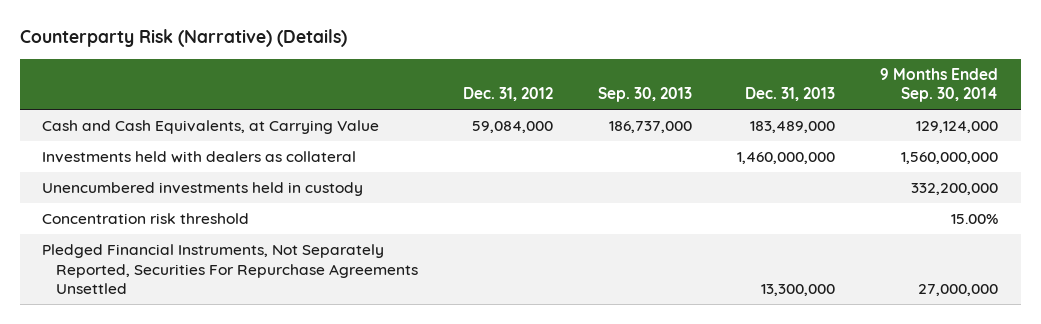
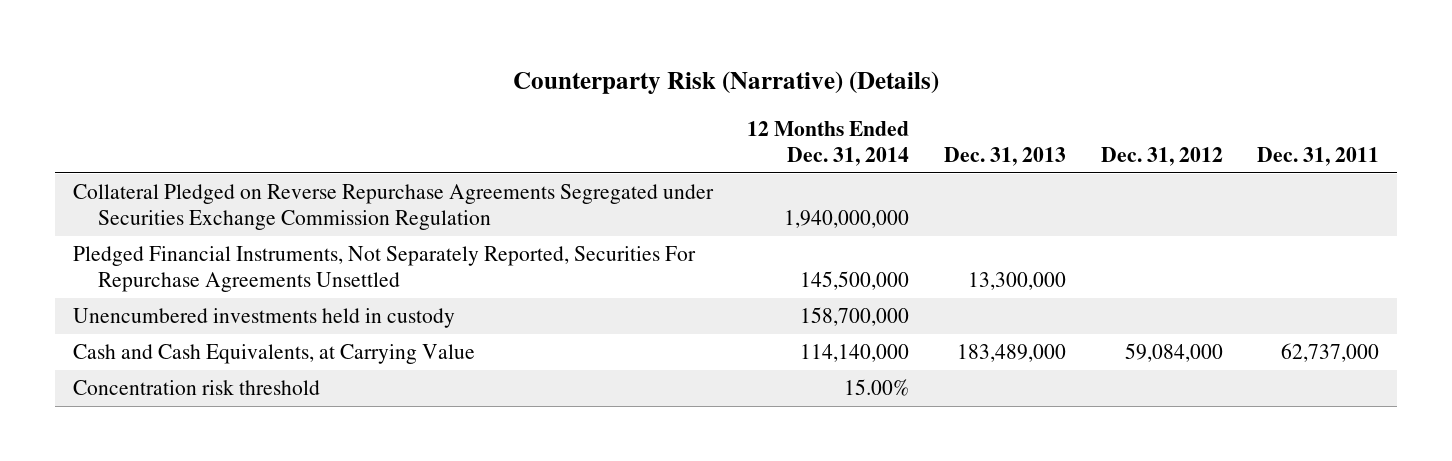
[598,87,693,103] Sep. 30, 2013 -> none
[880,67,999,103] 9 Months Ended Sep. 30, 2014 -> none
none -> [747,120,910,166] 12 Months Ended Dec. 31, 2014
none -> [1257,146,1380,166] Dec. 31, 2011
[42,151,357,164] Investments held with dealers as collateral -> none
none -> [72,184,714,231] Collateral Pledged on Reverse Repurchase Agreements Segregated under Securities Exchange Commission Regulation
[42,244,418,295] Pledged Financial Instruments, Not Separately Reported, Securities For Repurchase Agreements Unsettled -> [72,246,696,293] Pledged Financial Instruments, Not Separately Reported, Securities For Repurchase Agreements Unsettled
[42,120,380,135] Cash and Cash Equivalents, at Carrying Value -> [72,344,475,365] Cash and Cash Equivalents, at Carrying Value

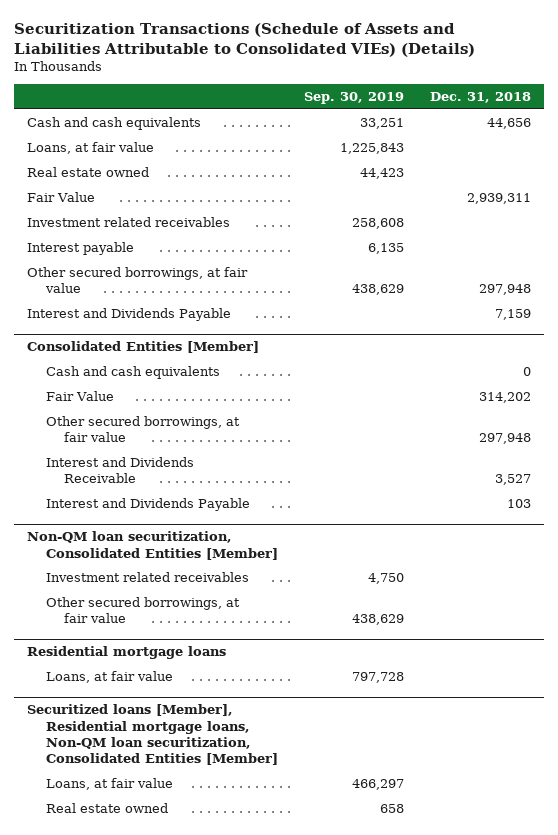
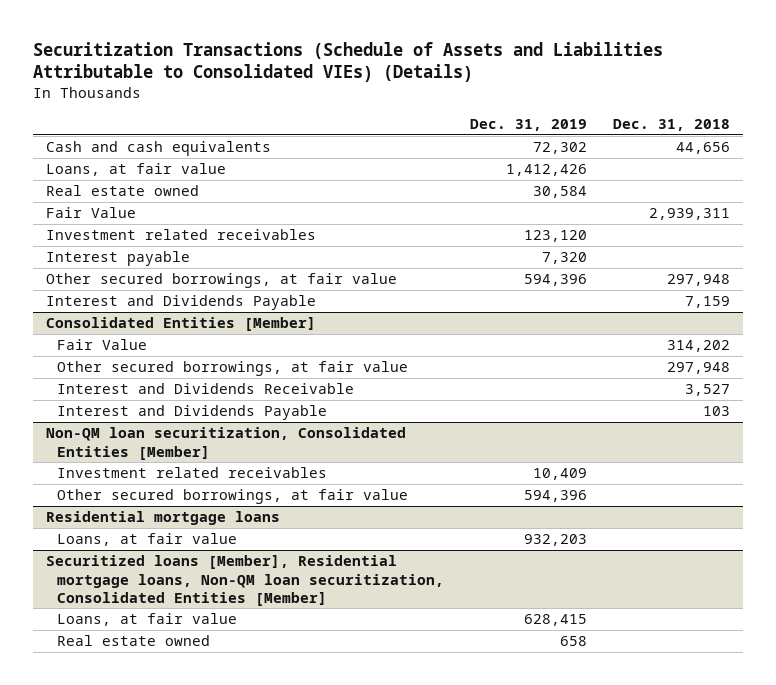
[303,91,404,104] Sep. 30, 2019 -> none
none -> [470,119,588,132] Dec. 31, 2019
[45,366,220,380] Cash and cash equivalents -> none

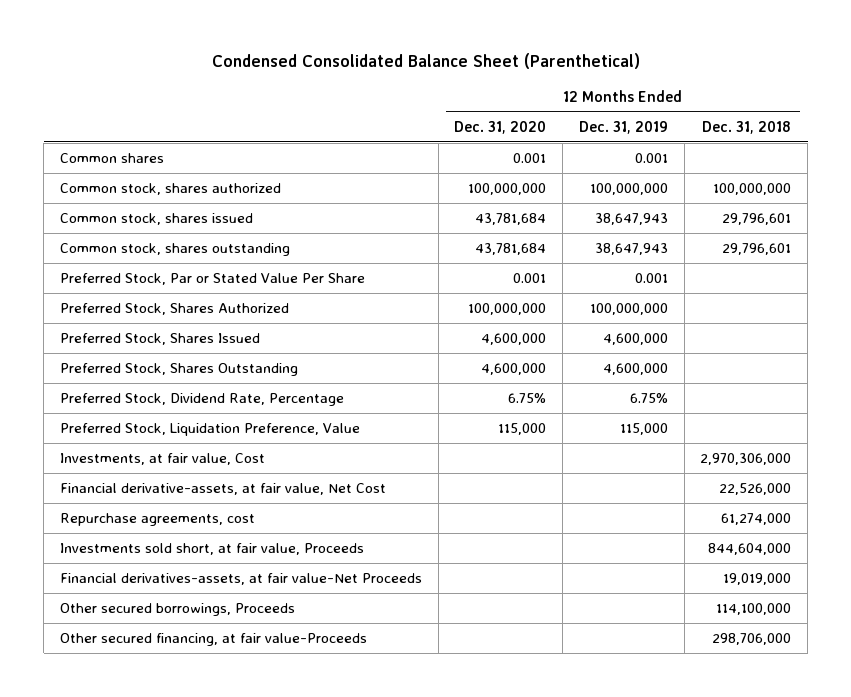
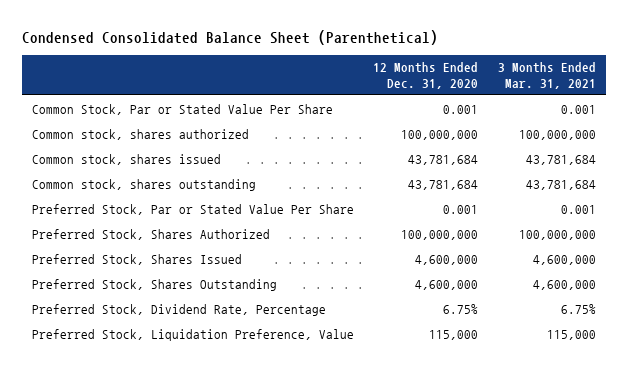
[578,120,668,134] Dec. 31, 2019 -> none
[702,120,792,134] Dec. 31, 2018 -> none
none -> [498,62,597,89] 3 Months Ended Mar. 31, 2021
[59,153,164,164] Common shares -> [31,103,333,115] Common Stock, Par or Stated Value Per Share
[59,453,265,466] Investments, at fair value, Cost -> none
[59,483,386,496] Financial derivative-assets, at fair value, Net Cost -> none
[59,513,255,527] Repurchase agreements, cost -> none
[59,543,364,556] Investments sold short, at fair value, Proceeds -> none
[59,573,422,586] Financial derivatives-assets, at fair value-Net Proceeds -> none
[59,603,295,617] Other secured borrowings, Proceeds -> none
[59,633,367,647] Other secured financing, at fair value-Proceeds -> none

